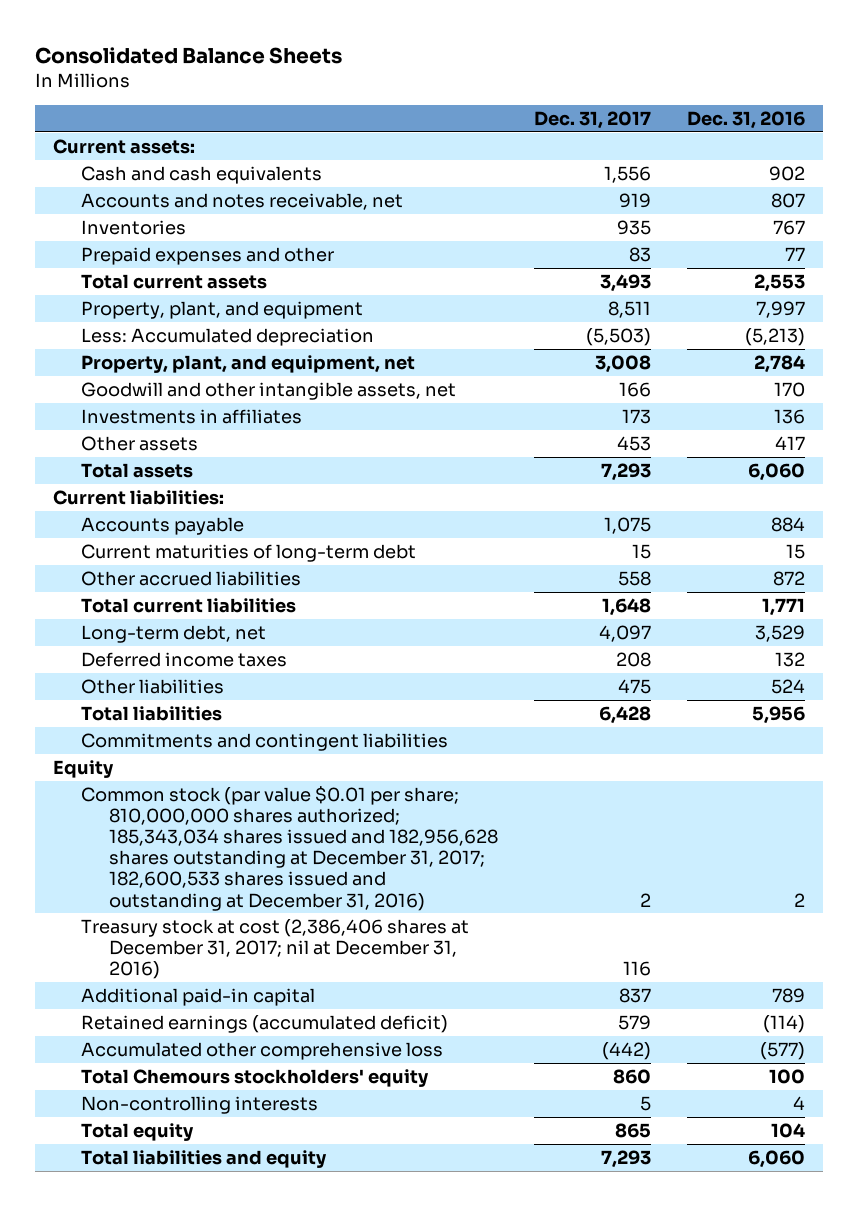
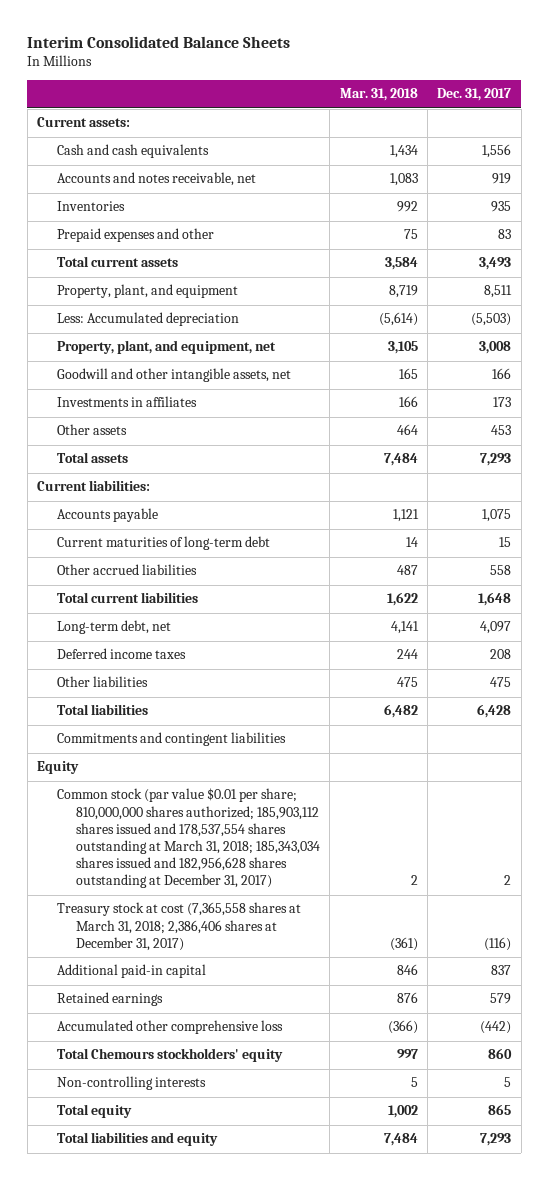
[35,47,343,65] Consolidated Balance Sheets -> [27,36,291,49] Interim Consolidated Balance Sheets
[687,111,806,130] Dec. 31, 2016 -> none
none -> [339,88,418,102] Mar. 31, 2018
[81,785,498,911] Common stock (par value $0.01 per share; 810,000,000 shares authorized; 185,343,034 shares issued and 182,956,628 shares outstanding at December 31, 2017; 182,600,533 shares issued and outstanding at December 31, 2016) -> [56,788,321,889] Common stock (par value $0.01 per share; 810,000,000 shares authorized; 185,903,112 shares issued and 178,537,554 shares outstanding at March 31, 2018; 185,343,034 shares issued and 182,956,628 shares outstanding at December 31, 2017)
[81,918,470,980] Treasury stock at cost (2,386,406 shares at December 31, 2017; nil at December 31, 2016) -> [56,902,301,951] Treasury stock at cost (7,365,558 shares at March 31, 2018; 2,386,406 shares at December 31, 2017)
[623,961,652,977] 116 -> [484,936,512,951] (116)
[81,1014,449,1033] Retained earnings (accumulated deficit) -> [56,992,163,1007] Retained earnings

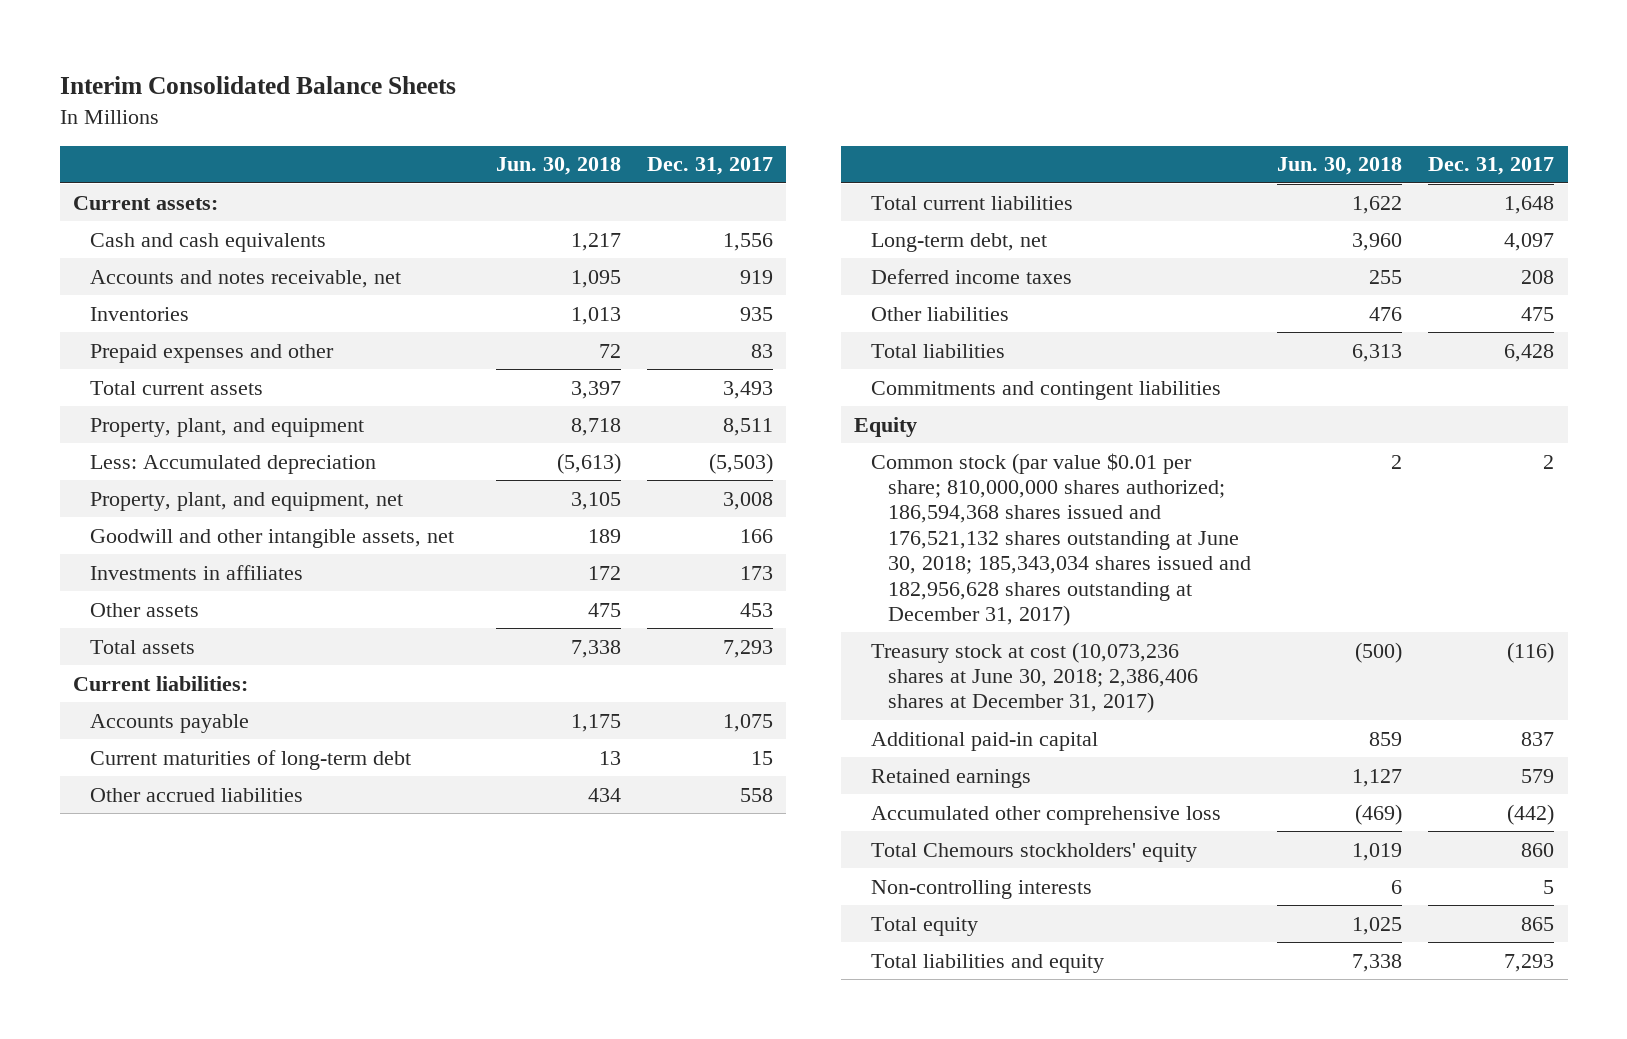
[339,88,418,102] Mar. 31, 2018 -> none
none -> [495,157,621,176] Jun. 30, 2018
[56,788,321,889] Common stock (par value $0.01 per share; 810,000,000 shares authorized; 185,903,112 shares issued and 178,537,554 shares outstanding at March 31, 2018; 185,343,034 shares issued and 182,956,628 shares outstanding at December 31, 2017) -> [871,452,1251,626] Common stock (par value $0.01 per share; 810,000,000 shares authorized; 186,594,368 shares issued and 176,521,132 shares outstanding at June 30, 2018; 185,343,034 shares issued and 182,956,628 shares outstanding at December 31, 2017)
[56,902,301,951] Treasury stock at cost (7,365,558 shares at March 31, 2018; 2,386,406 shares at December 31, 2017) -> [871,641,1198,714] Treasury stock at cost (10,073,236 shares at June 30, 2018; 2,386,406 shares at December 31, 2017)

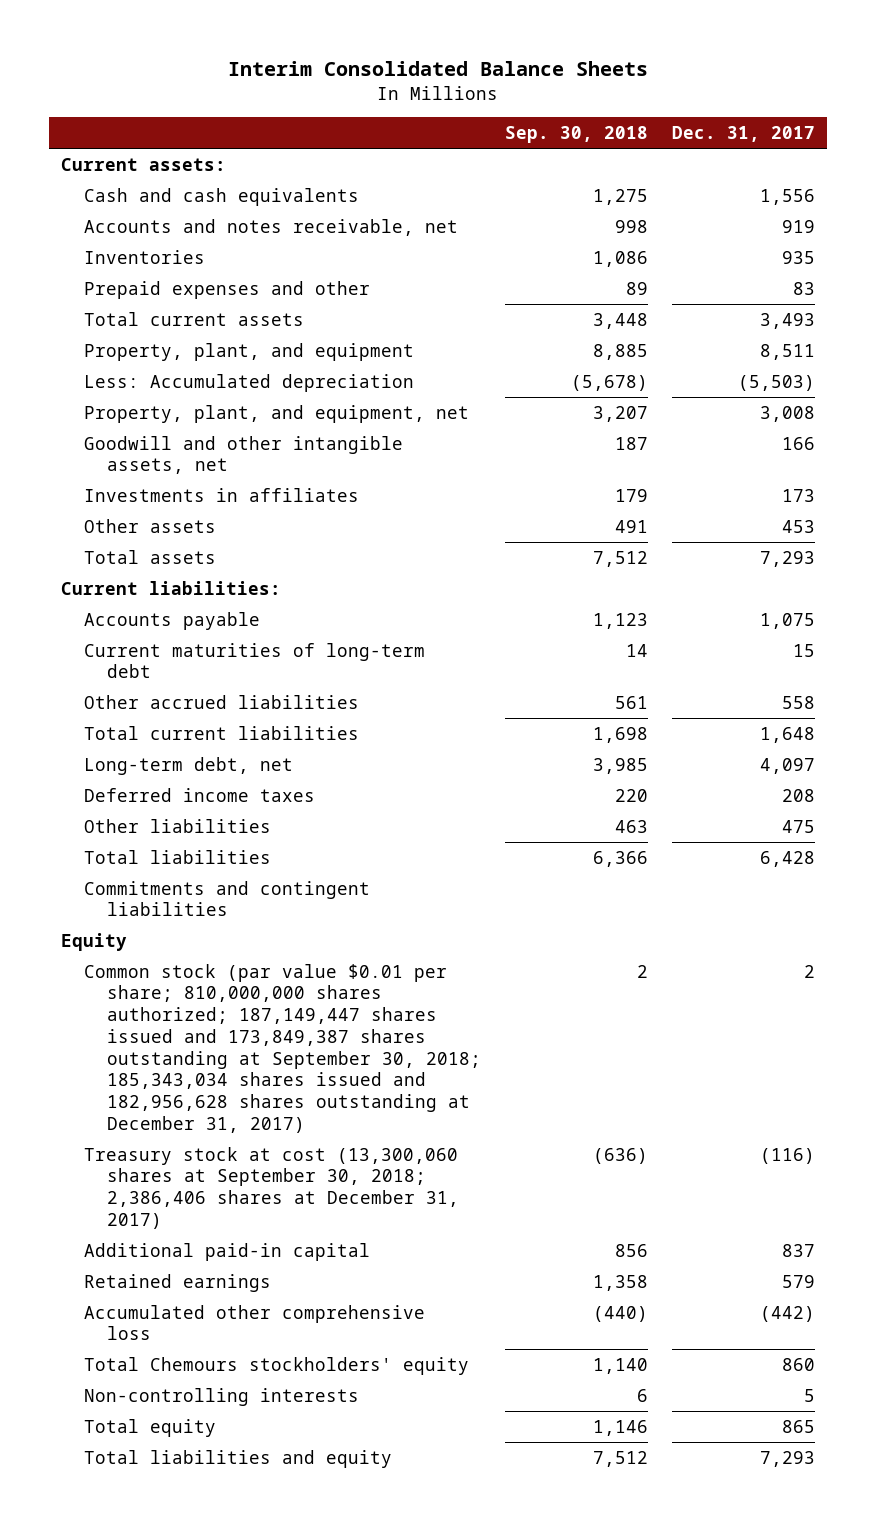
[495,157,621,176] Jun. 30, 2018 -> none
none -> [504,125,648,143] Sep. 30, 2018
[871,452,1251,626] Common stock (par value $0.01 per share; 810,000,000 shares authorized; 186,594,368 shares issued and 176,521,132 shares outstanding at June 30, 2018; 185,343,034 shares issued and 182,956,628 shares outstanding at December 31, 2017) -> [83,963,481,1133] Common stock (par value $0.01 per share; 810,000,000 shares authorized; 187,149,447 shares issued and 173,849,387 shares outstanding at September 30, 2018; 185,343,034 shares issued and 182,956,628 shares outstanding at December 31, 2017)
[871,641,1198,714] Treasury stock at cost (10,073,236 shares at June 30, 2018; 2,386,406 shares at December 31, 2017) -> [83,1146,459,1229] Treasury stock at cost (13,300,060 shares at September 30, 2018; 2,386,406 shares at December 31, 2017)

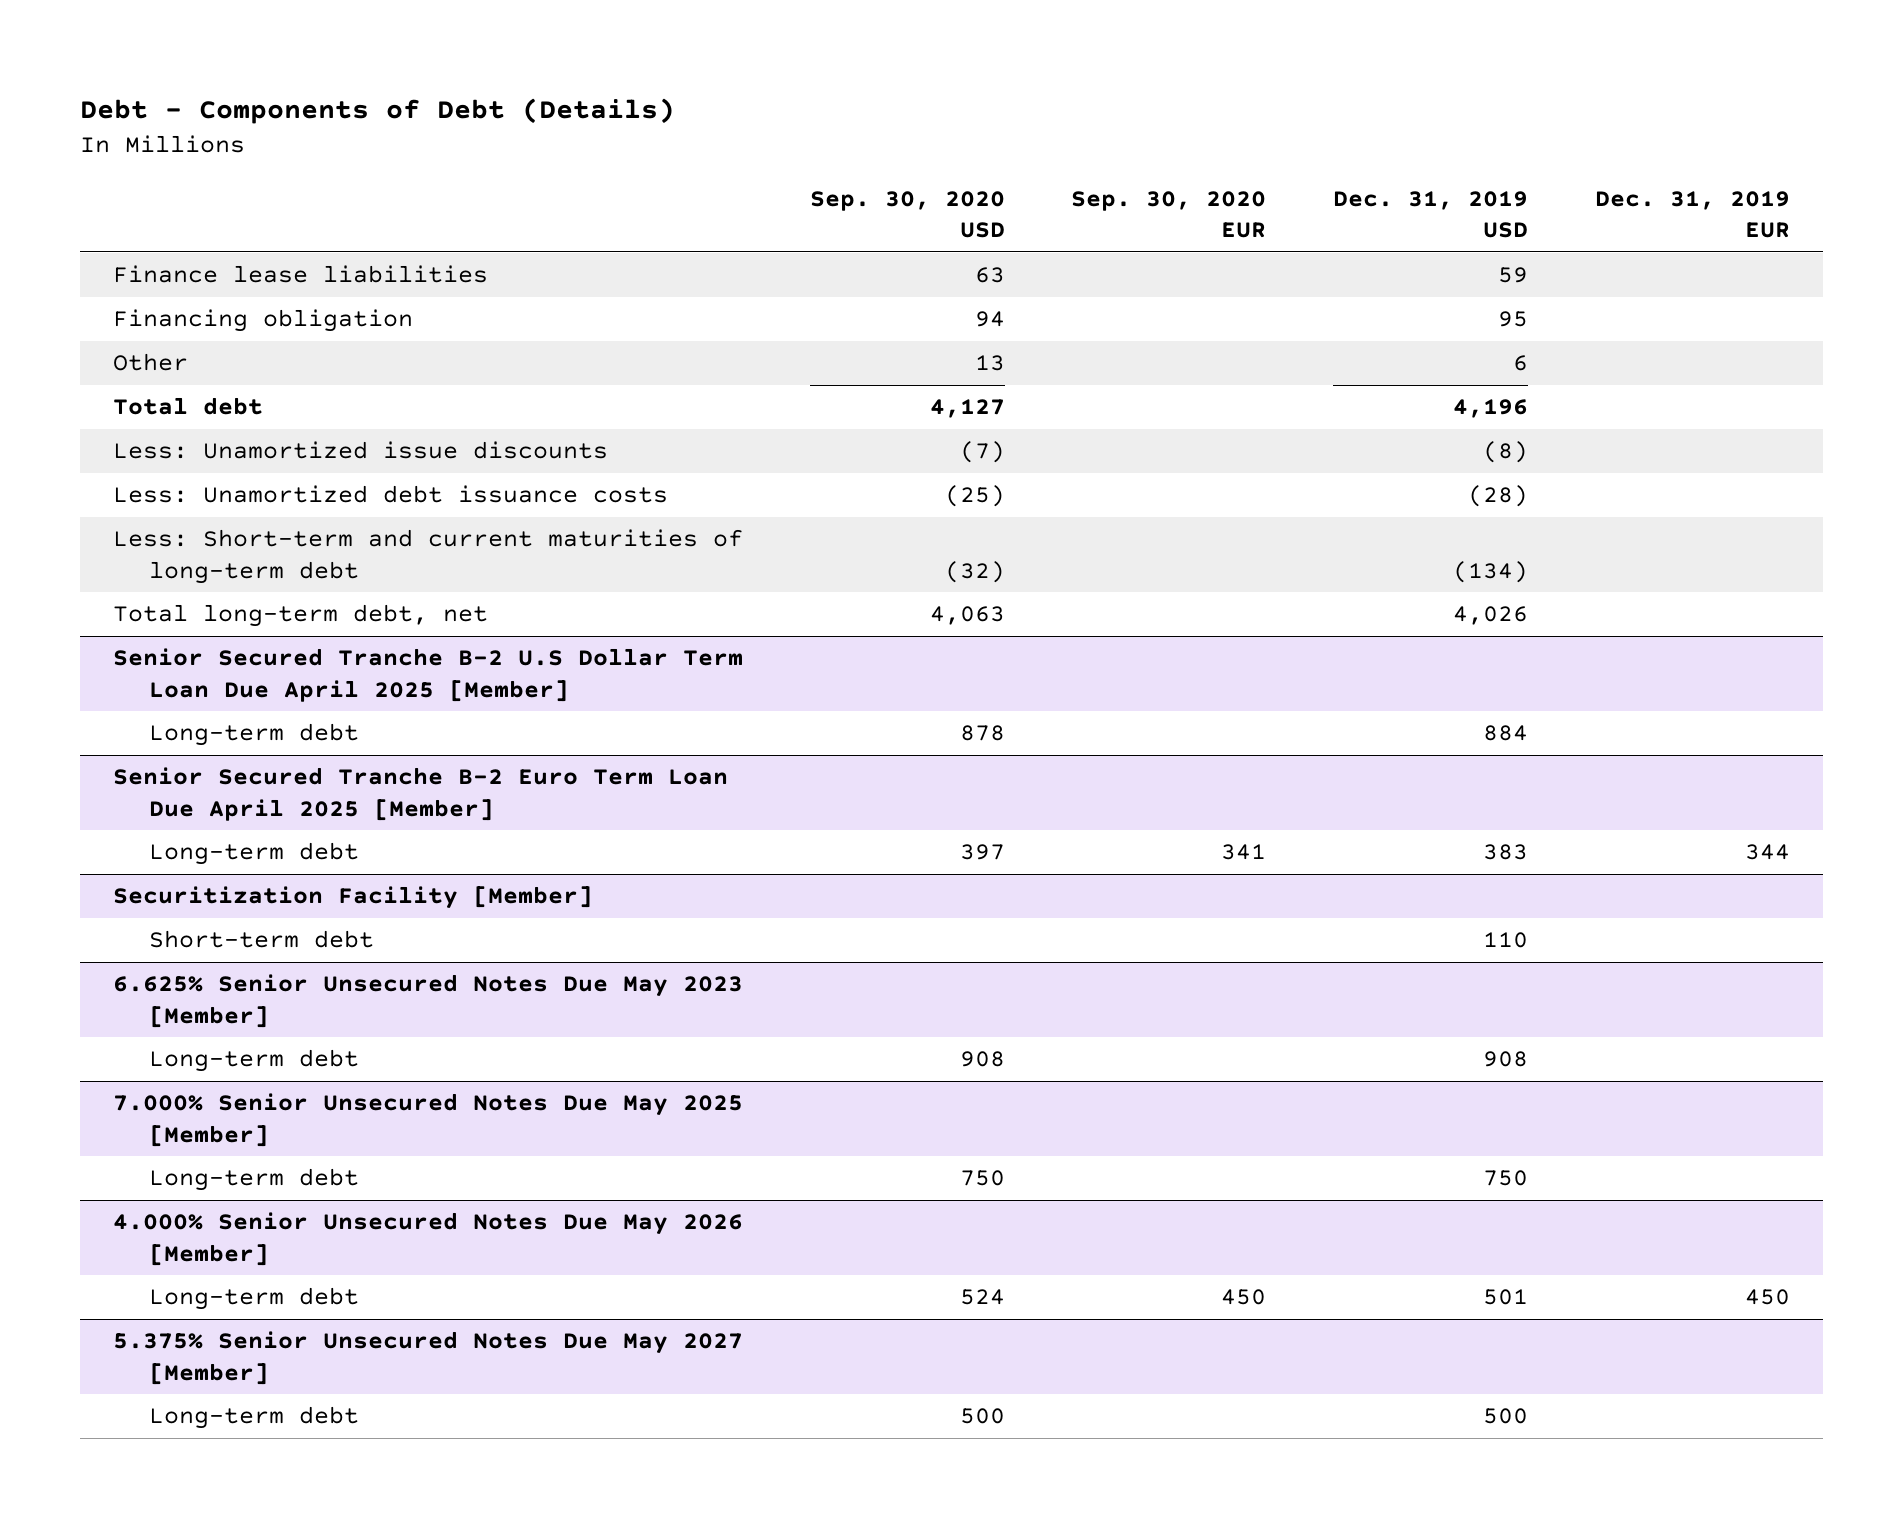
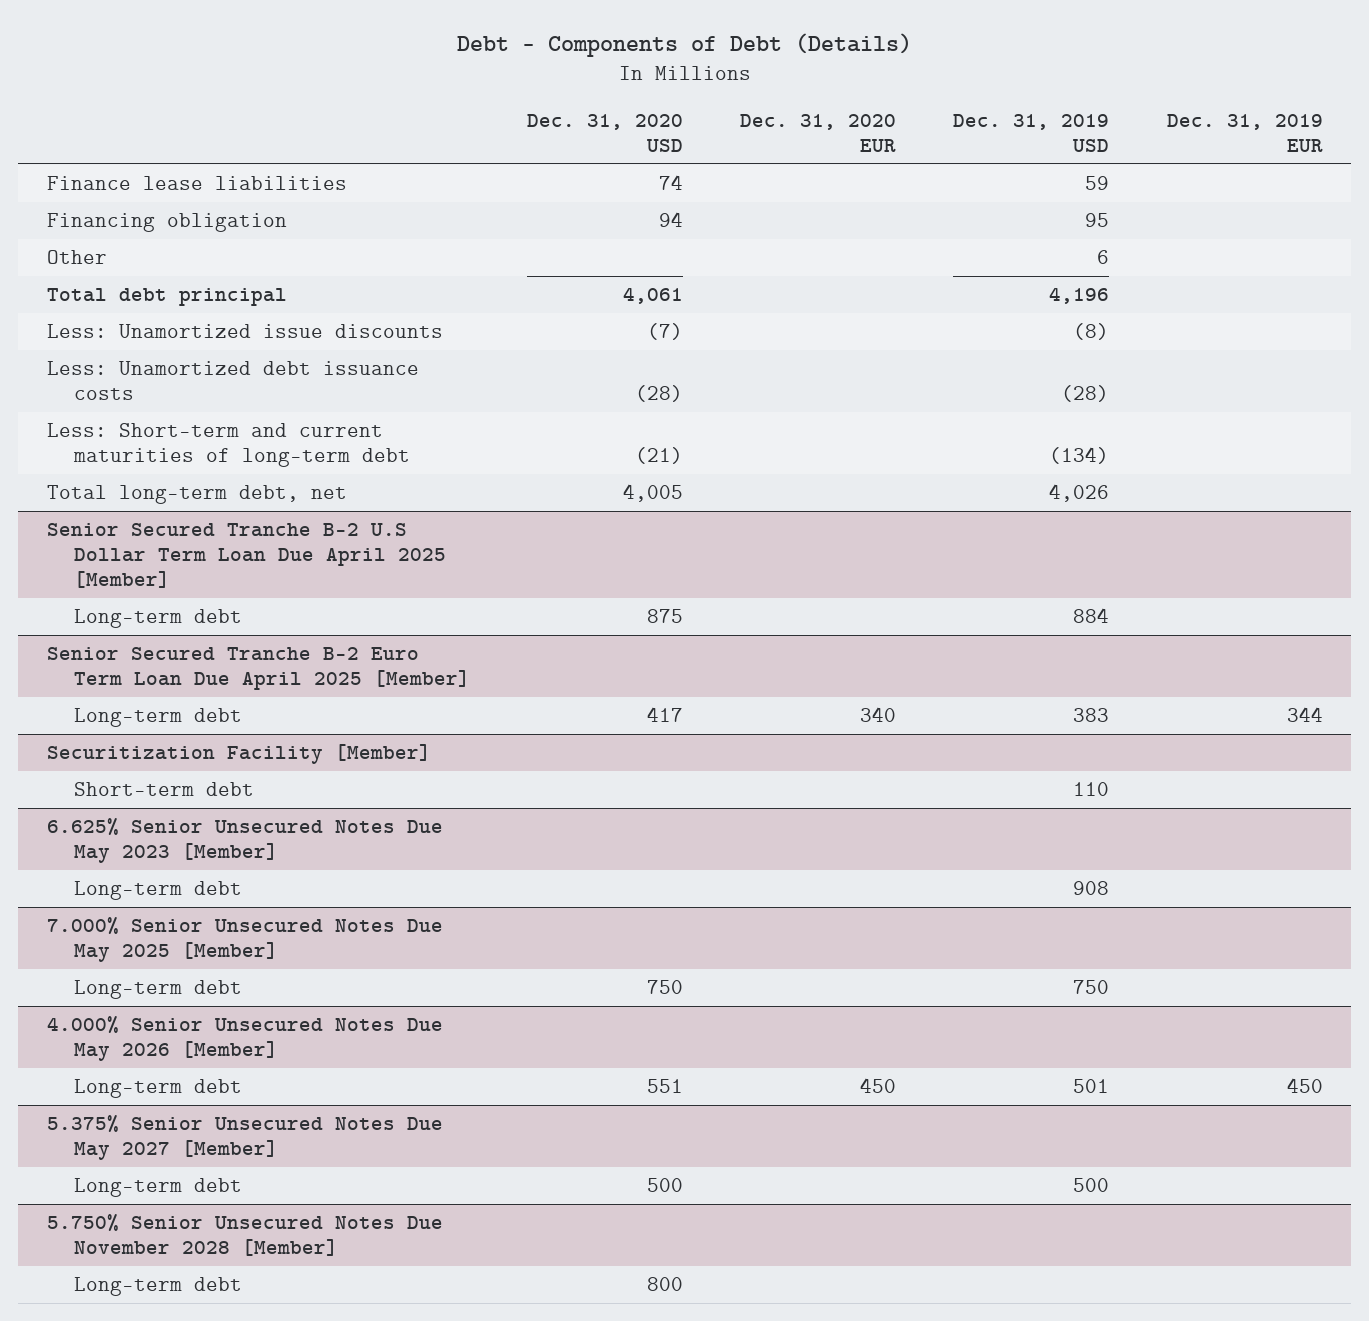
[809,190,1005,239] Sep. 30, 2020 USD -> none
[1071,190,1267,239] Sep. 30, 2020 EUR -> none
none -> [526,113,683,152] Dec. 31, 2020 USD
none -> [740,113,897,152] Dec. 31, 2020 EUR
[113,397,264,416] Total debt -> [46,288,287,307] Total debt principal
none -> [46,1214,443,1257] 5.750% Senior Unsecured Notes Due November 2028 [Member]
none -> [73,1277,242,1297] Long-term debt

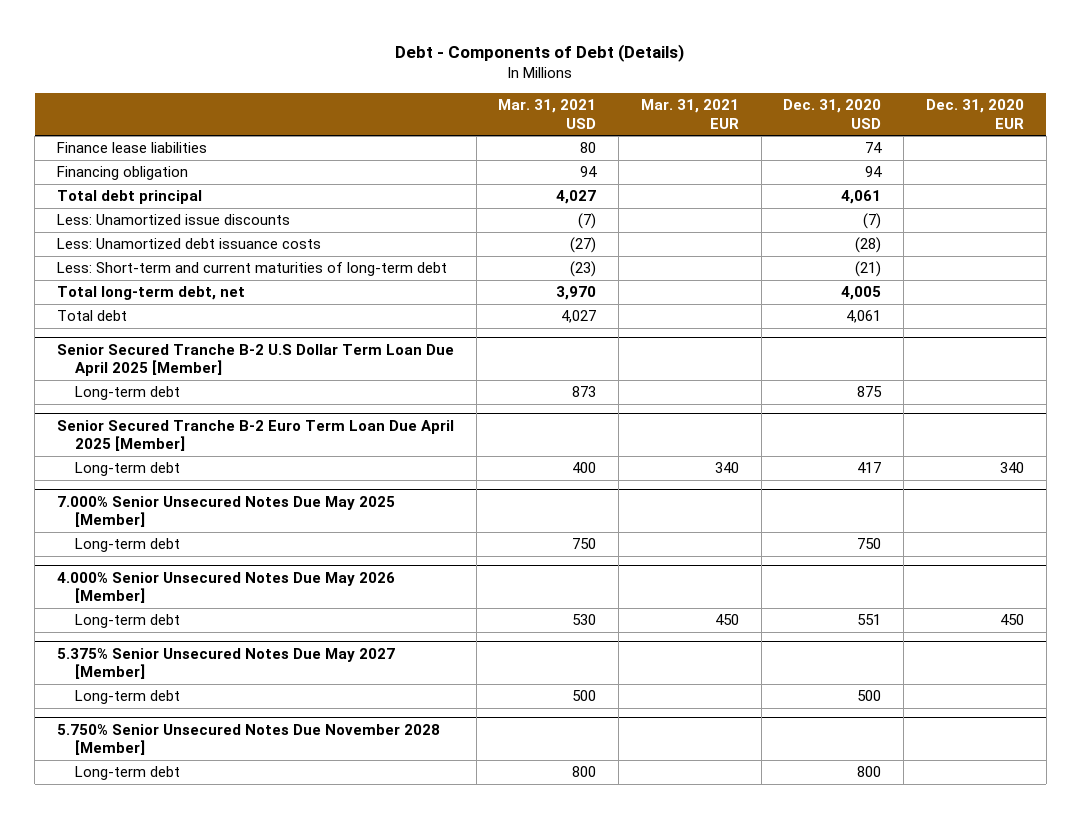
[953,113,1110,152] Dec. 31, 2019 USD -> none
[1166,113,1323,152] Dec. 31, 2019 EUR -> none
none -> [498,99,597,129] Mar. 31, 2021 USD
none -> [640,99,739,129] Mar. 31, 2021 EUR
[46,250,107,265] Other -> none
none -> [56,310,127,322] Total debt
[46,744,431,765] Securitization Facility [Member] -> none
[73,782,254,797] Short-term debt -> none
[46,818,443,864] 6.625% Senior Unsecured Notes Due May 2023 [Member] -> none
[73,881,242,901] Long-term debt -> none

